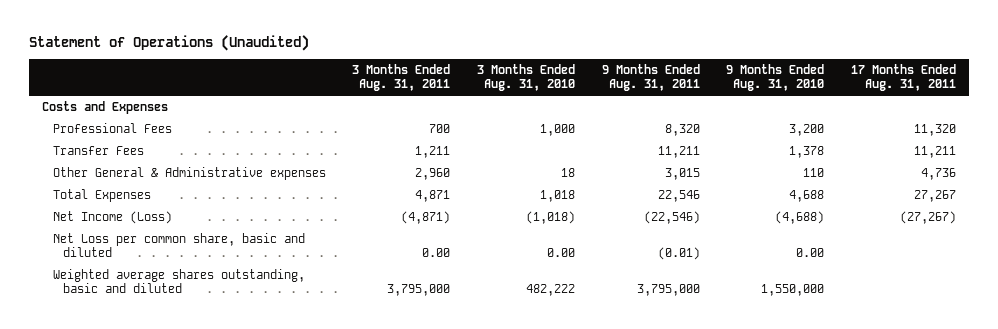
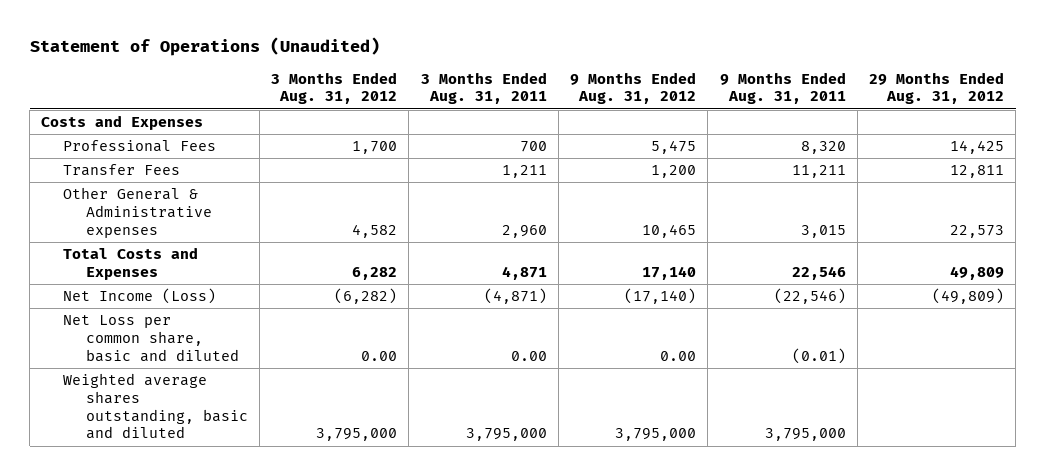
[476,64,575,92] 3 Months Ended Aug. 31, 2010 -> none
[726,64,825,92] 9 Months Ended Aug. 31, 2010 -> none
[850,64,956,92] 17 Months Ended Aug. 31, 2011 -> none
none -> [271,71,398,105] 3 Months Ended Aug. 31, 2012
none -> [570,71,697,105] 9 Months Ended Aug. 31, 2012
none -> [869,71,1005,105] 29 Months Ended Aug. 31, 2012
[52,189,151,203] Total Expenses -> [63,247,199,281] Total Costs and Expenses

